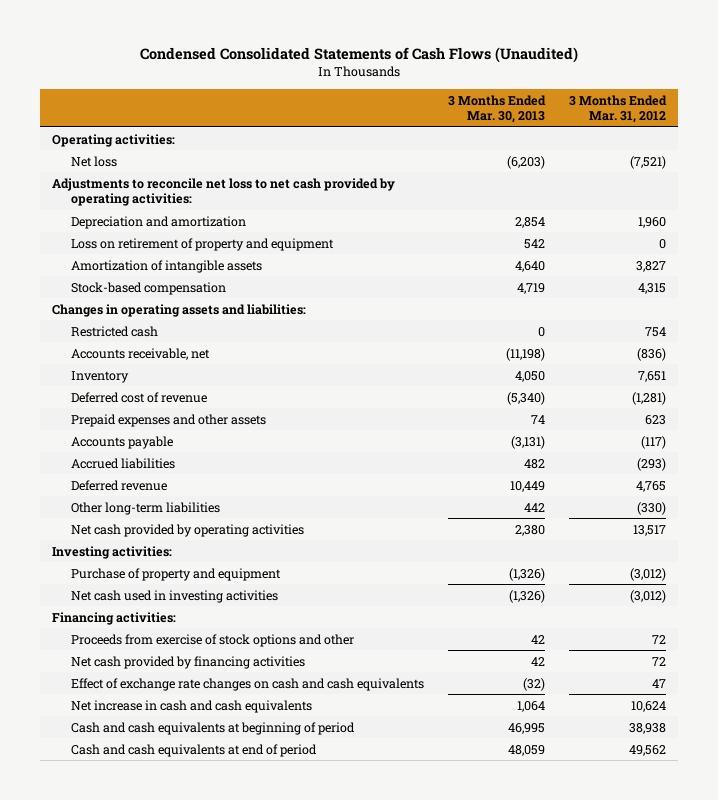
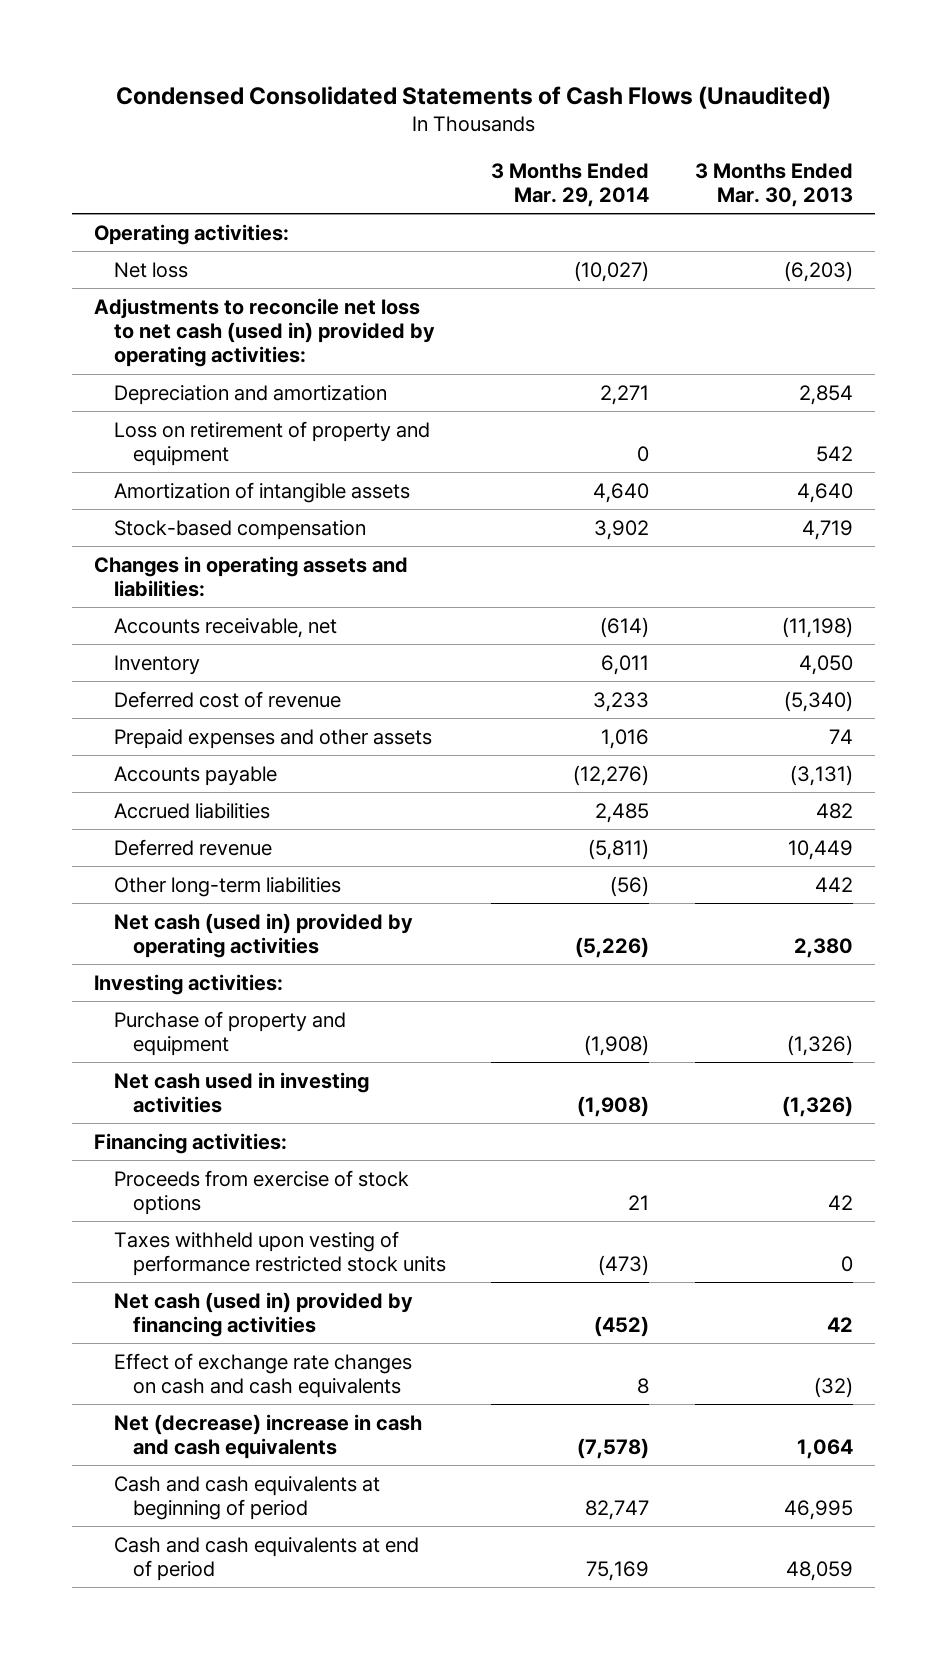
[568,94,667,123] 3 Months Ended Mar. 31, 2012 -> none
none -> [491,162,650,208] 3 Months Ended Mar. 29, 2014
[51,177,395,206] Adjustments to reconcile net loss to net cash provided by operating activities: -> [94,297,435,368] Adjustments to reconcile net loss to net cash (used in) provided by operating activities:
[70,325,158,337] Restricted cash -> none
[70,523,304,537] Net cash provided by operating activities -> [113,912,413,959] Net cash (used in) provided by operating activities
[70,633,354,647] Proceeds from exercise of stock options and other -> [113,1169,409,1216] Proceeds from exercise of stock options
none -> [113,1230,447,1277] Taxes withheld upon vesting of performance restricted stock units
[70,655,305,669] Net cash provided by financing activities -> [113,1291,413,1338] Net cash (used in) provided by financing activities
[70,699,312,713] Net increase in cash and cash equivalents -> [113,1413,422,1460] Net (decrease) increase in cash and cash equivalents

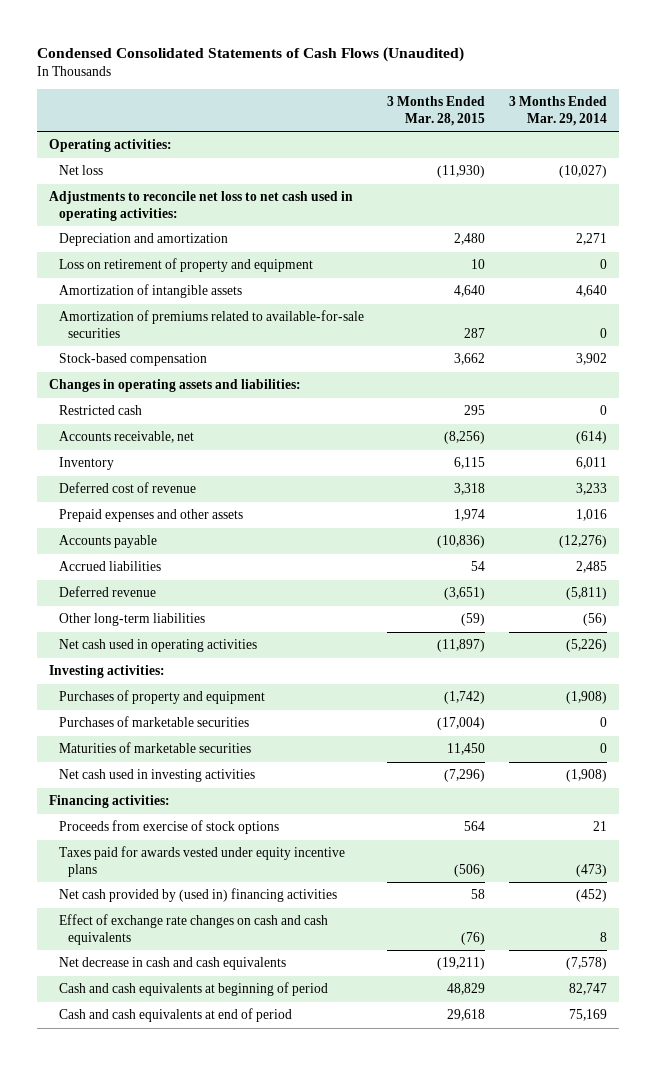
[694,162,853,208] 3 Months Ended Mar. 30, 2013 -> none
none -> [387,96,486,126] 3 Months Ended Mar. 28, 2015
[94,297,435,368] Adjustments to reconcile net loss to net cash (used in) provided by operating activities: -> [49,191,354,221] Adjustments to reconcile net loss to net cash used in operating activities:
none -> [58,310,364,338] Amortization of premiums related to available-for-sale securities
none -> [58,405,142,416] Restricted cash
[113,912,413,959] Net cash (used in) provided by operating activities -> [58,639,257,653] Net cash used in operating activities
[113,1010,346,1057] Purchase of property and equipment -> [58,690,265,705] Purchases of property and equipment
none -> [58,716,249,728] Purchases of marketable securities
none -> [58,742,251,754] Maturities of marketable securities
[113,1230,447,1277] Taxes withheld upon vesting of performance restricted stock units -> [58,846,345,877] Taxes paid for awards vested under equity incentive plans
[113,1291,413,1338] Net cash (used in) provided by financing activities -> [58,888,337,903] Net cash provided by (used in) financing activities
[113,1413,422,1460] Net (decrease) increase in cash and cash equivalents -> [58,957,286,971] Net decrease in cash and cash equivalents

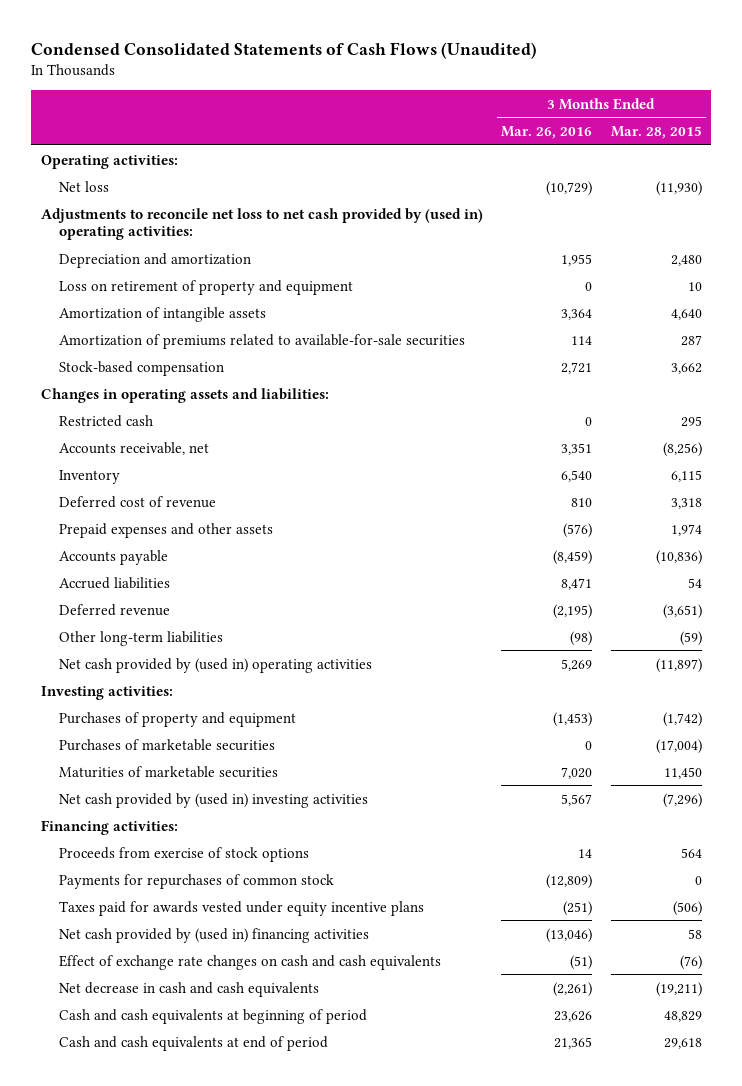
[509,96,608,126] 3 Months Ended Mar. 29, 2014 -> none
none -> [501,126,593,140] Mar. 26, 2016
[49,191,354,221] Adjustments to reconcile net loss to net cash used in operating activities: -> [40,207,483,241] Adjustments to reconcile net loss to net cash provided by (used in) operating activities:
[58,639,257,653] Net cash used in operating activities -> [59,657,373,673] Net cash provided by (used in) operating activities
[58,769,255,783] Net cash used in investing activities -> [59,792,369,808] Net cash provided by (used in) investing activities
none -> [59,873,335,889] Payments for repurchases of common stock

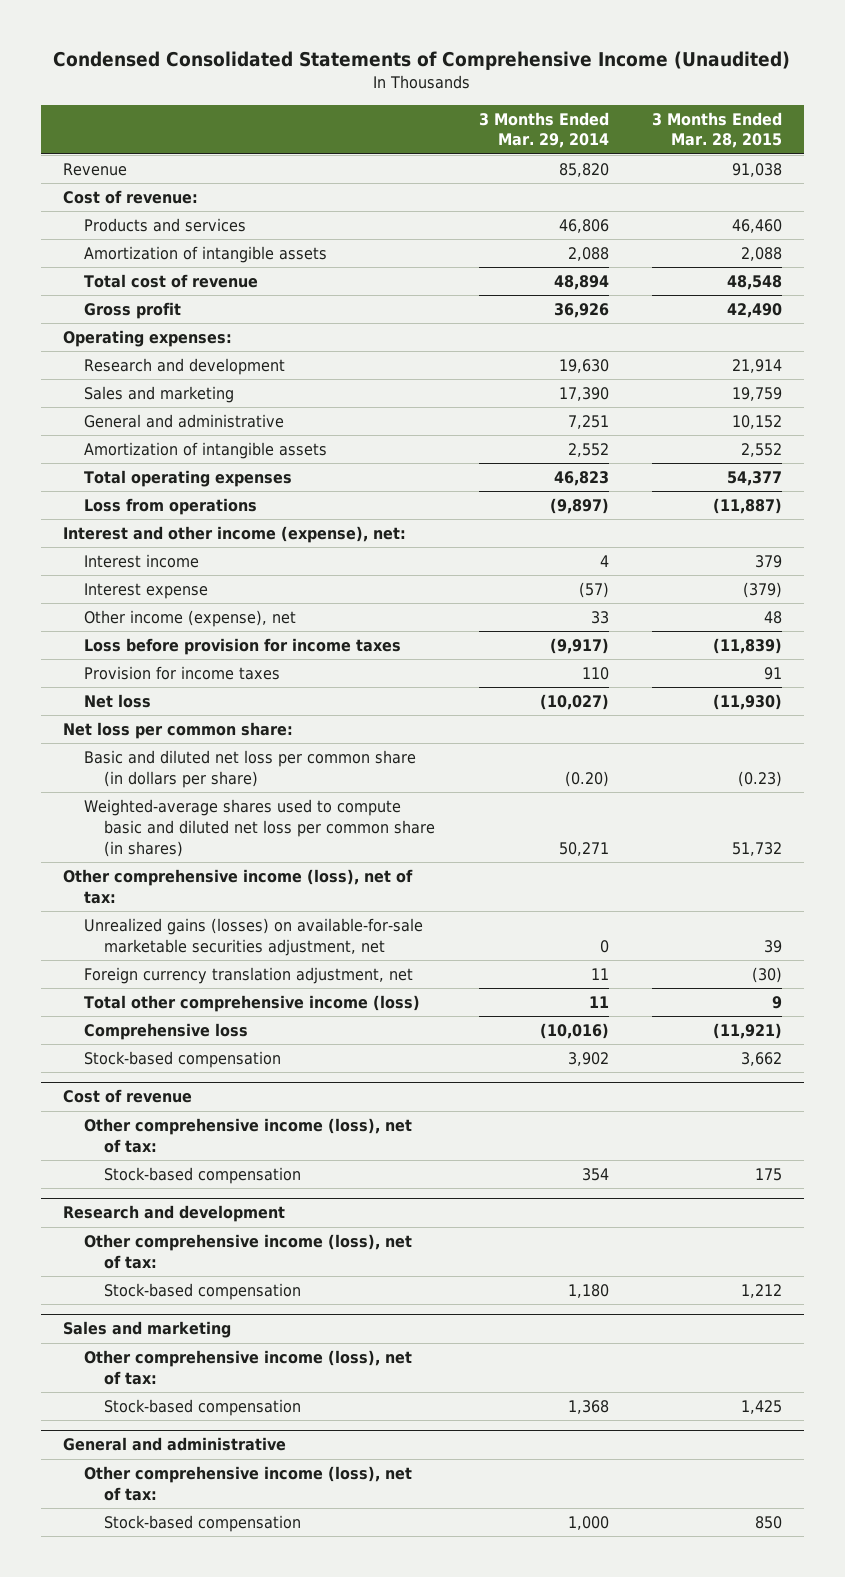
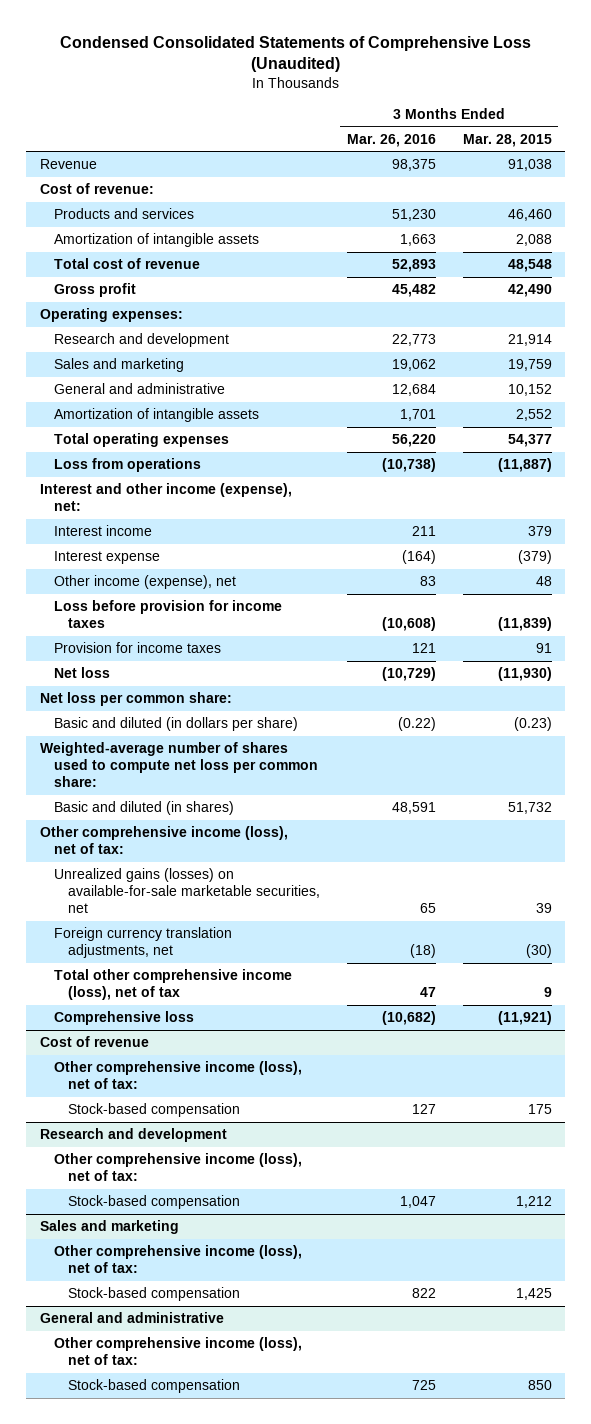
[53,51,791,71] Condensed Consolidated Statements of Comprehensive Income (Unaudited) -> [59,35,531,72] Condensed Consolidated Statements of Comprehensive Loss (Unaudited)
[478,111,609,149] 3 Months Ended Mar. 29, 2014 -> none
none -> [346,133,436,147] Mar. 26, 2016
[83,750,416,788] Basic and diluted net loss per common share (in dollars per share) -> [53,717,298,732] Basic and diluted (in dollars per share)
none -> [39,742,318,788] Weighted-average number of shares used to compute net loss per common share:
[83,799,436,857] Weighted-average shares used to compute basic and diluted net loss per common share (in shares) -> [53,801,234,816] Basic and diluted (in shares)
[83,918,423,956] Unrealized gains (losses) on available-for-sale marketable securities adjustment, net -> [53,868,321,914] Unrealized gains (losses) on available-for-sale marketable securities, net
[83,967,413,985] Foreign currency translation adjustment, net -> [53,927,232,959] Foreign currency translation adjustments, net
[83,995,420,1013] Total other comprehensive income (loss) -> [53,969,292,1001] Total other comprehensive income (loss), net of tax
[83,1051,281,1069] Stock-based compensation -> none

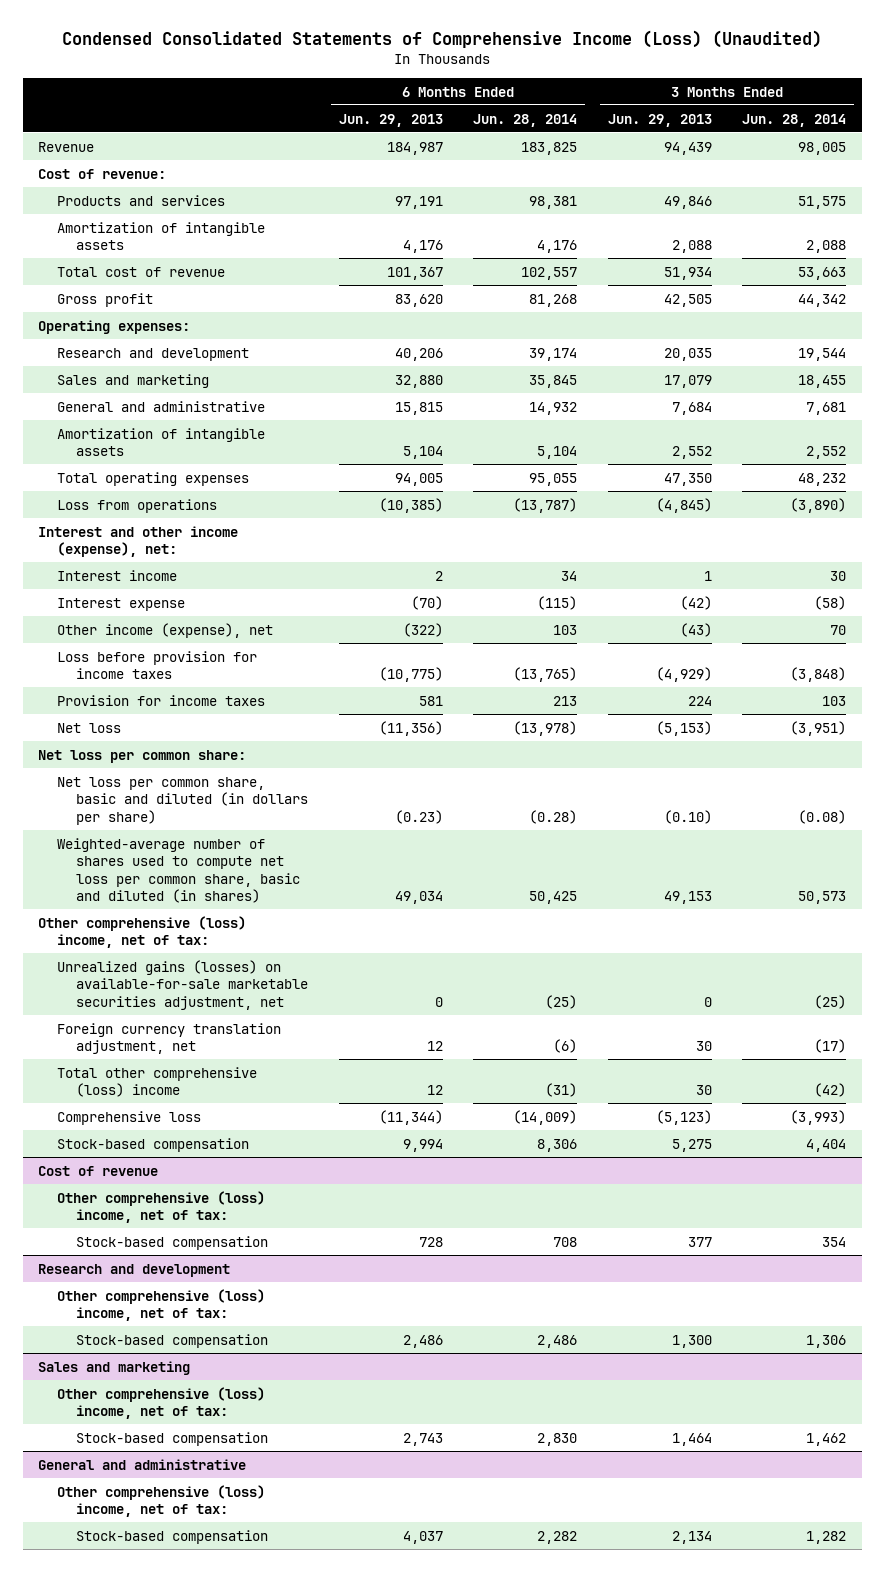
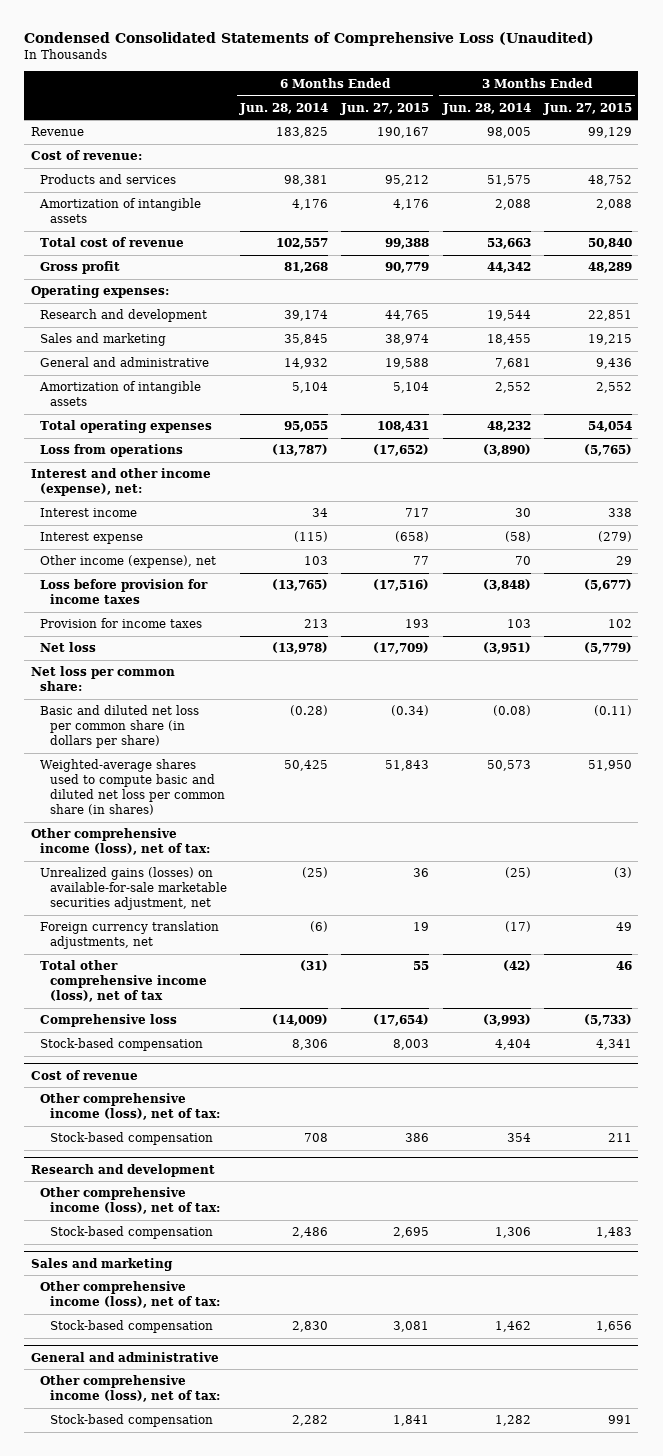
[62,29,823,48] Condensed Consolidated Statements of Comprehensive Income (Loss) (Unaudited) -> [24,32,595,47] Condensed Consolidated Statements of Comprehensive Loss (Unaudited)
[338,113,443,127] Jun. 29, 2013 -> none
[607,113,712,127] Jun. 29, 2013 -> none
none -> [340,102,430,115] Jun. 27, 2015
none -> [542,102,632,115] Jun. 27, 2015
[57,776,309,825] Net loss per common share, basic and diluted (in dollars per share) -> [40,705,200,749] Basic and diluted net loss per common share (in dollars per share)
[57,837,301,904] Weighted-average number of shares used to compute net loss per common share, basic and diluted (in shares) -> [40,759,225,816] Weighted-average shares used to compute basic and diluted net loss per common share (in shares)
[37,915,246,949] Other comprehensive (loss) income, net of tax: -> [31,828,211,856] Other comprehensive income (loss), net of tax:
[57,1022,282,1055] Foreign currency translation adjustment, net -> [40,921,220,950] Foreign currency translation adjustments, net
[57,1066,258,1098] Total other comprehensive (loss) income -> [40,960,207,1003] Total other comprehensive income (loss), net of tax
[57,1190,266,1224] Other comprehensive (loss) income, net of tax: -> [40,1093,220,1121] Other comprehensive income (loss), net of tax:
[57,1288,266,1322] Other comprehensive (loss) income, net of tax: -> [40,1187,220,1215] Other comprehensive income (loss), net of tax:
[57,1386,266,1420] Other comprehensive (loss) income, net of tax: -> [40,1281,220,1309] Other comprehensive income (loss), net of tax:
[57,1484,266,1518] Other comprehensive (loss) income, net of tax: -> [40,1375,220,1403] Other comprehensive income (loss), net of tax:

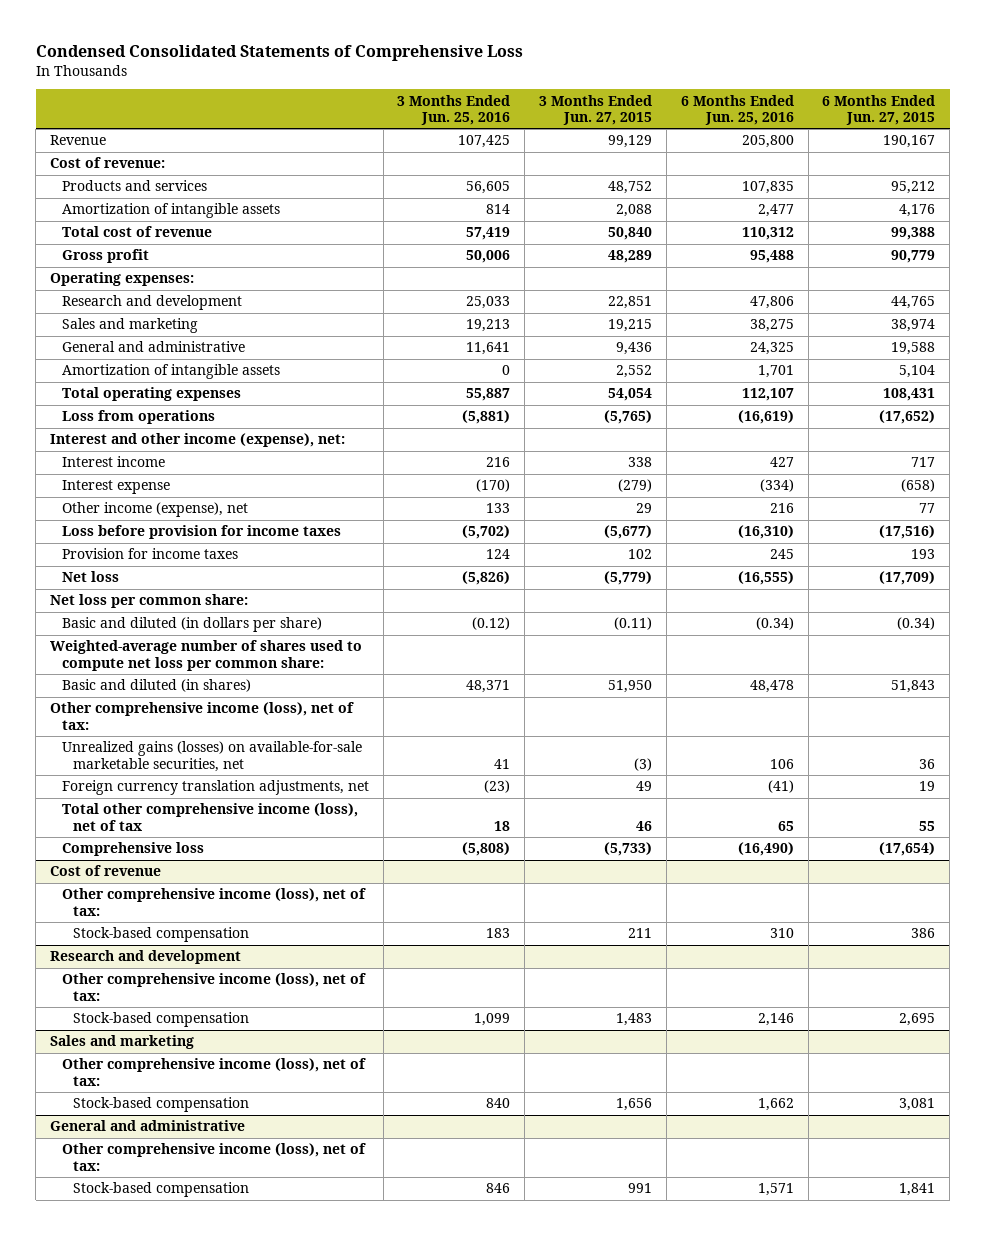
[24,32,595,47] Condensed Consolidated Statements of Comprehensive Loss (Unaudited) -> [35,45,523,62] Condensed Consolidated Statements of Comprehensive Loss
[239,102,329,115] Jun. 28, 2014 -> none
[441,102,531,115] Jun. 28, 2014 -> none
none -> [397,94,511,126] 3 Months Ended Jun. 25, 2016
none -> [680,94,794,126] 6 Months Ended Jun. 25, 2016
[40,705,200,749] Basic and diluted net loss per common share (in dollars per share) -> [61,617,322,633] Basic and diluted (in dollars per share)
none -> [50,640,363,671] Weighted-average number of shares used to compute net loss per common share:
[40,759,225,816] Weighted-average shares used to compute basic and diluted net loss per common share (in shares) -> [61,679,251,693] Basic and diluted (in shares)
[40,867,227,911] Unrealized gains (losses) on available-for-sale marketable securities adjustment, net -> [61,741,362,772] Unrealized gains (losses) on available-for-sale marketable securities, net
[40,1038,204,1052] Stock-based compensation -> none

